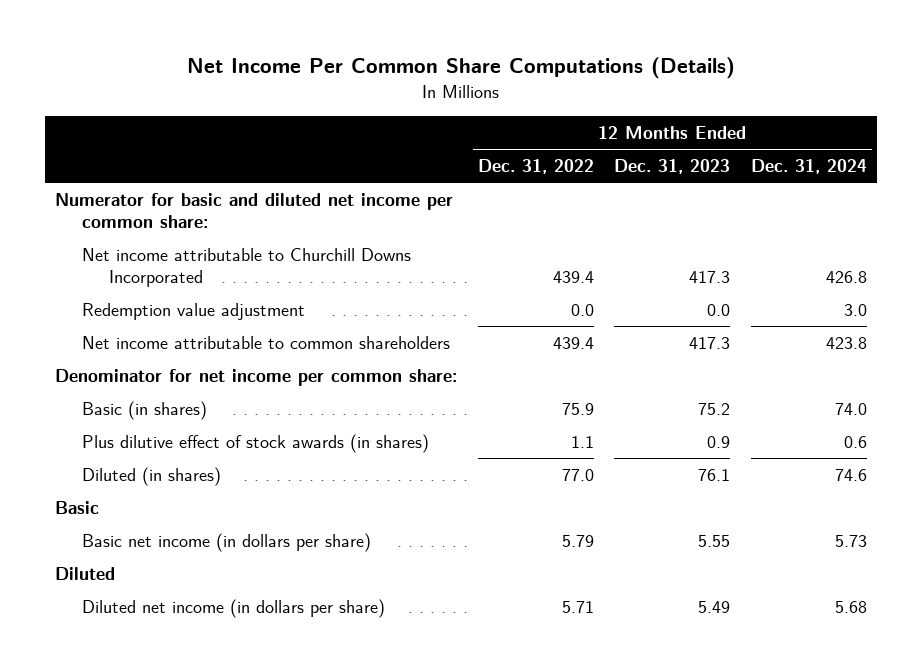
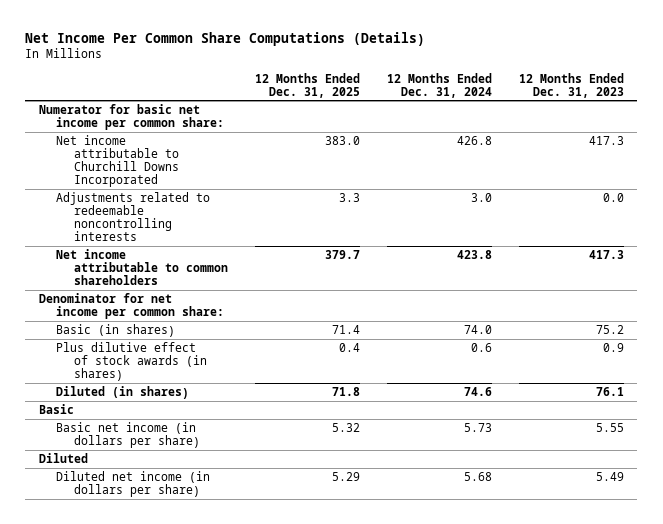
[477,159,594,175] Dec. 31, 2022 -> none
none -> [255,72,361,98] 12 Months Ended Dec. 31, 2025
[55,192,454,229] Numerator for basic and diluted net income per common share: -> [38,103,225,131] Numerator for basic net income per common share:
[82,302,306,320] Redemption value adjustment -> [56,191,211,242] Adjustments related to redeemable noncontrolling interests

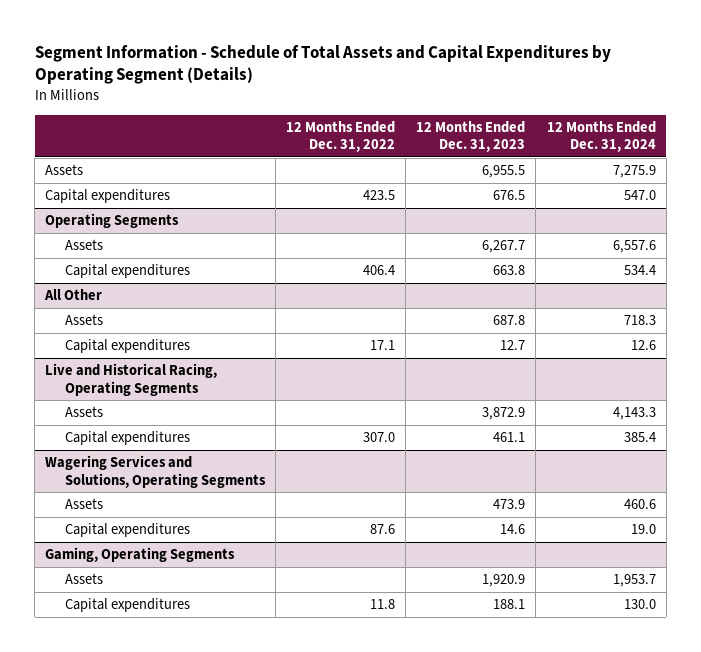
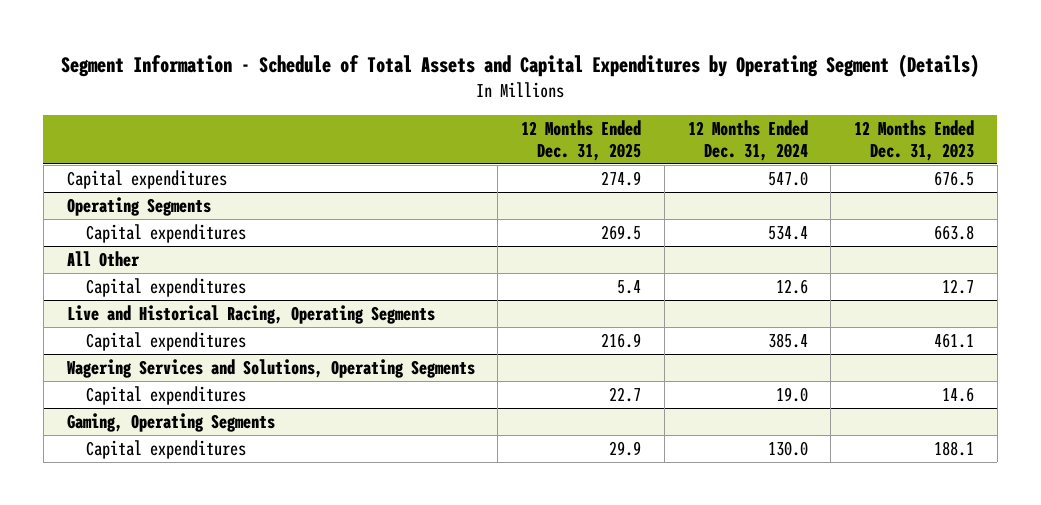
[286,120,396,153] 12 Months Ended Dec. 31, 2022 -> none
none -> [521,120,642,161] 12 Months Ended Dec. 31, 2025
[45,164,84,176] Assets -> none
[65,239,104,251] Assets -> none
[65,314,104,326] Assets -> none
[65,406,104,418] Assets -> none
[65,498,104,510] Assets -> none
[65,573,104,585] Assets -> none

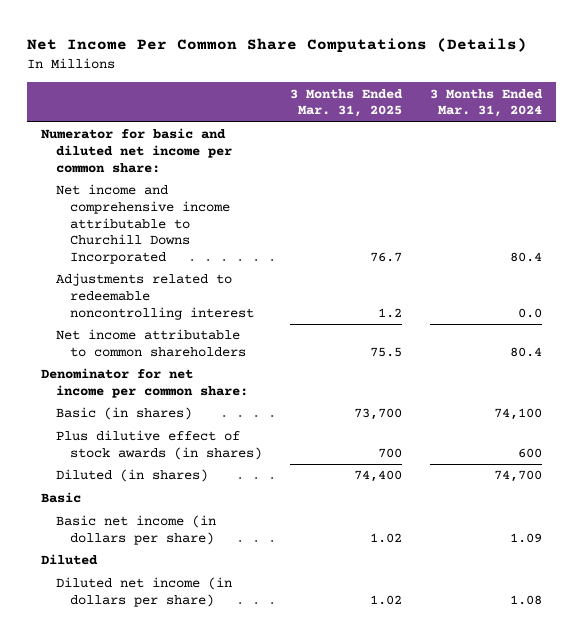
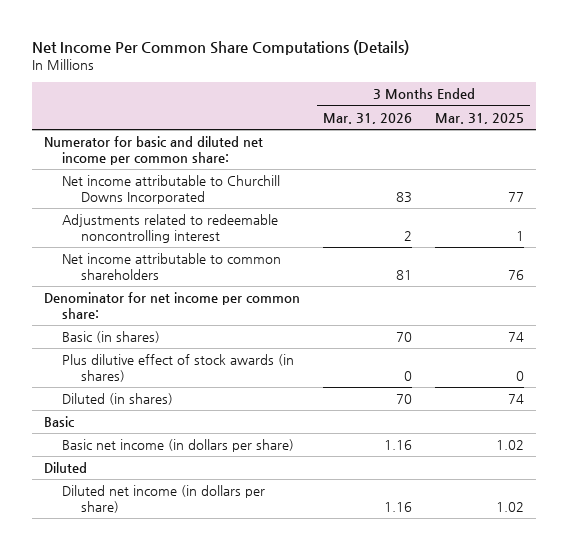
[429,88,543,118] 3 Months Ended Mar. 31, 2024 -> none
none -> [322,112,412,124] Mar. 31, 2026
[55,184,231,265] Net income and comprehensive income attributable to Churchill Downs Incorporated -> [62,175,281,204] Net income attributable to Churchill Downs Incorporated
[369,252,402,263] 76.7 -> [508,191,525,202] 77
[377,307,402,318] 1.2 -> [516,230,525,241] 1
[369,347,402,358] 75.5 -> [508,269,525,280] 76
[353,408,402,421] 73,700 -> [508,332,525,343] 74
[377,448,402,459] 700 -> [516,370,525,381] 0
[353,470,402,483] 74,400 -> [508,394,525,405] 74

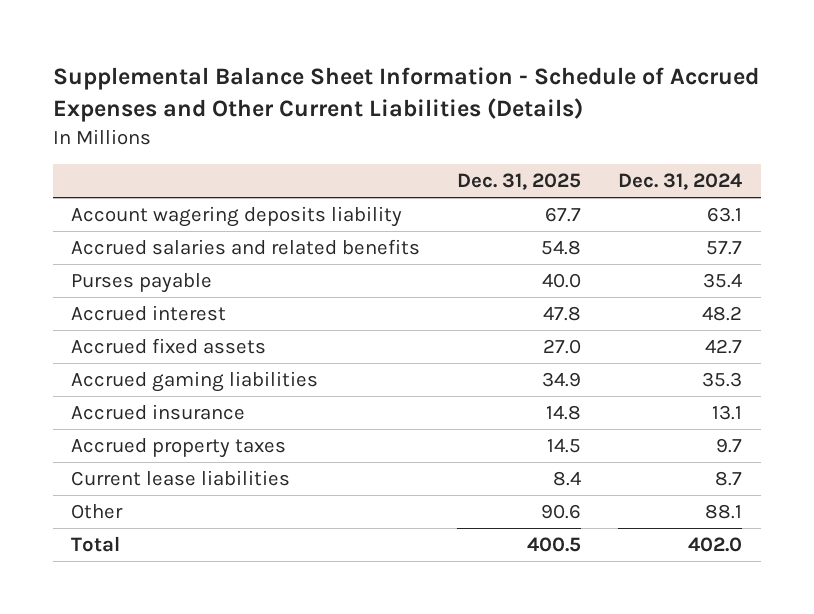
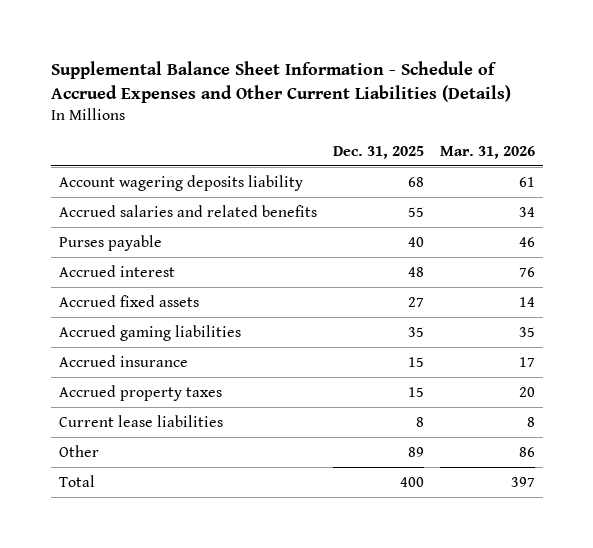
[618,173,743,191] Dec. 31, 2024 -> none
none -> [439,145,535,159] Mar. 31, 2026
[545,206,582,222] 67.7 -> [407,176,424,187] 68
[541,239,582,255] 54.8 -> [407,206,424,217] 55
[542,272,582,288] 40.0 -> [407,236,424,247] 40
[543,305,582,321] 47.8 -> [407,266,424,277] 48
[543,338,582,354] 27.0 -> [407,296,424,307] 27
[542,371,582,387] 34.9 -> [407,326,424,337] 35
[546,404,582,420] 14.8 -> [407,356,424,367] 15
[547,437,582,453] 14.5 -> [407,386,424,397] 15
[553,470,582,486] 8.4 -> [415,416,424,427] 8
[541,503,582,519] 90.6 -> [407,446,424,457] 89
[527,536,582,552] 400.5 -> [399,476,424,487] 400

